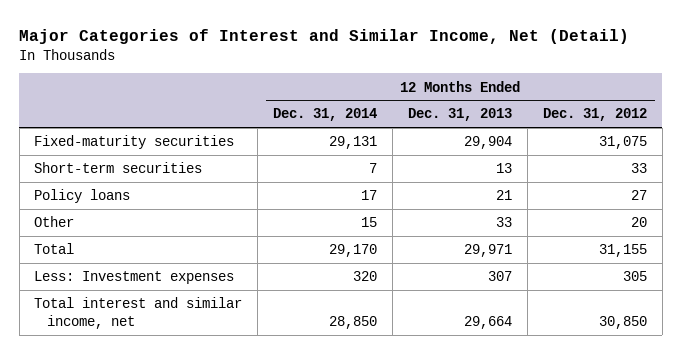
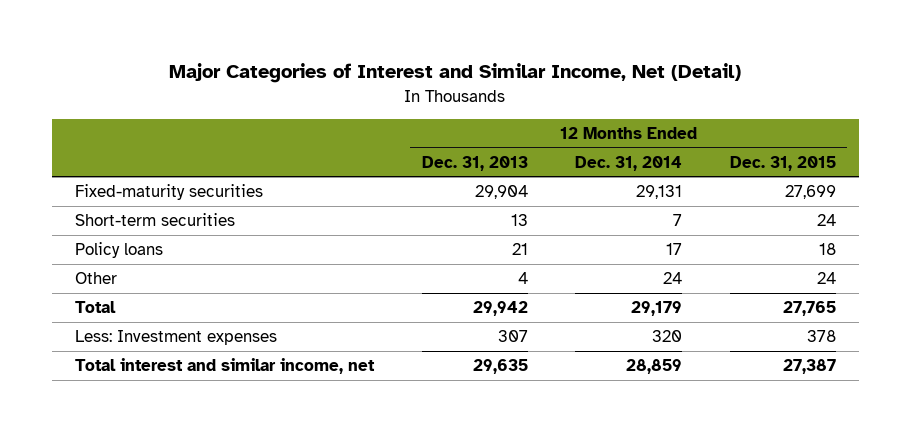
[543,108,648,122] Dec. 31, 2012 -> none
none -> [729,155,836,171] Dec. 31, 2015
[361,217,378,228] 15 -> [663,272,683,285] 24
[496,217,513,228] 33 -> [517,272,528,285] 4
[329,244,378,258] 29,170 -> [631,301,683,317] 29,179
[464,244,513,258] 29,971 -> [472,301,528,317] 29,942
[329,315,378,329] 28,850 -> [626,359,683,375] 28,859
[464,315,513,329] 29,664 -> [472,359,528,375] 29,635

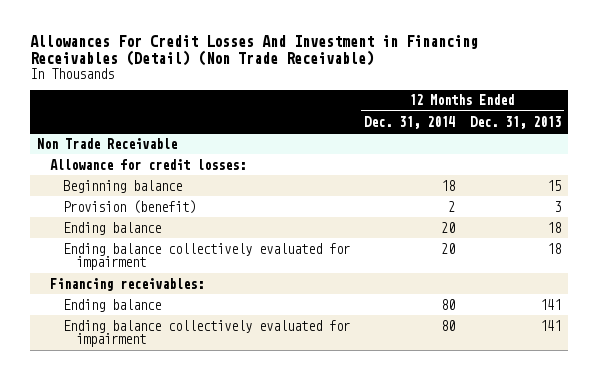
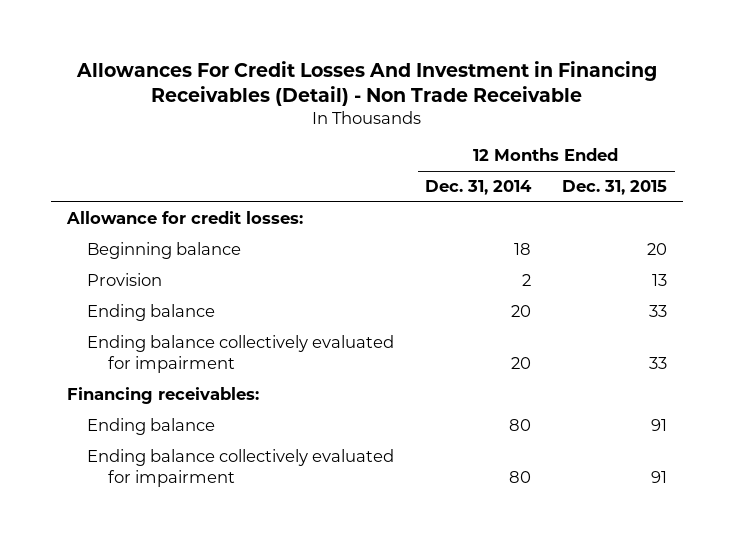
[30,35,479,67] Allowances For Credit Losses And Investment in Financing Receivables (Detail) (Non Trade Receivable) -> [76,60,658,106] Allowances For Credit Losses And Investment in Financing Receivables (Detail) - Non Trade Receivable
[469,115,561,129] Dec. 31, 2013 -> none
none -> [562,180,668,196] Dec. 31, 2015
[37,137,178,149] Non Trade Receivable -> none
[62,199,196,214] Provision (benefit) -> [87,273,163,287] Provision

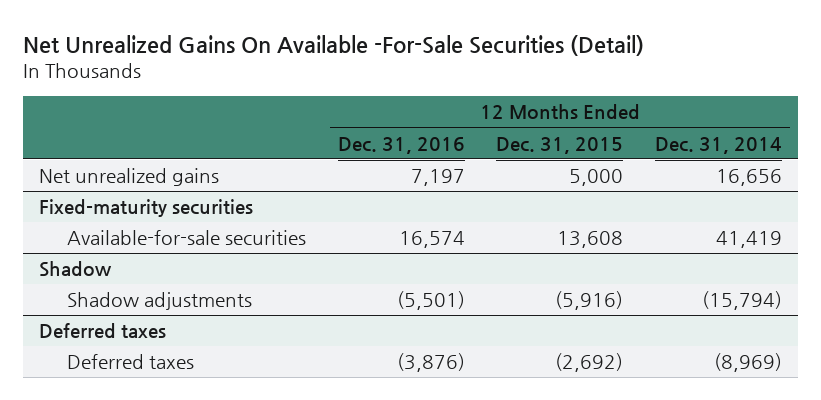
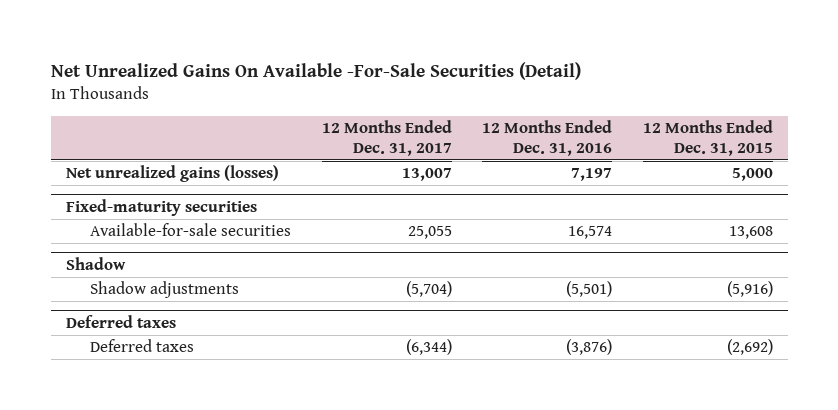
[654,136,782,154] Dec. 31, 2014 -> none
none -> [321,119,452,156] 12 Months Ended Dec. 31, 2017
[39,168,220,187] Net unrealized gains -> [65,165,279,183] Net unrealized gains (losses)

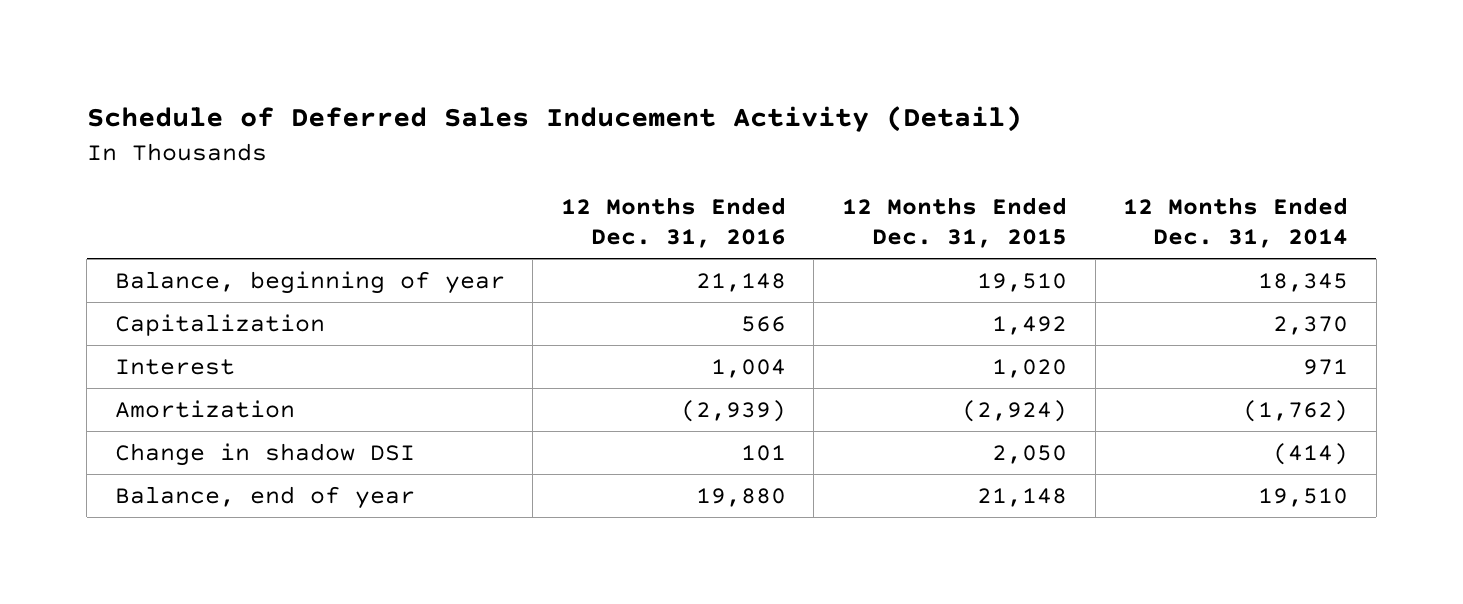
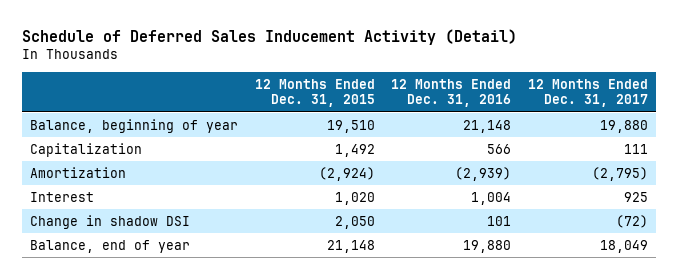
[1123,197,1349,248] 12 Months Ended Dec. 31, 2014 -> none
none -> [527,78,648,108] 12 Months Ended Dec. 31, 2017
[114,359,235,376] Interest -> [30,191,95,202] Interest

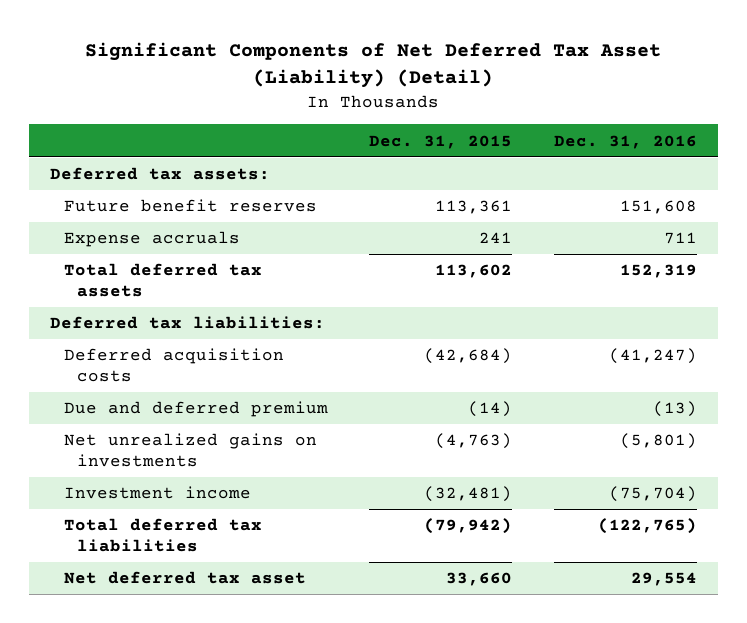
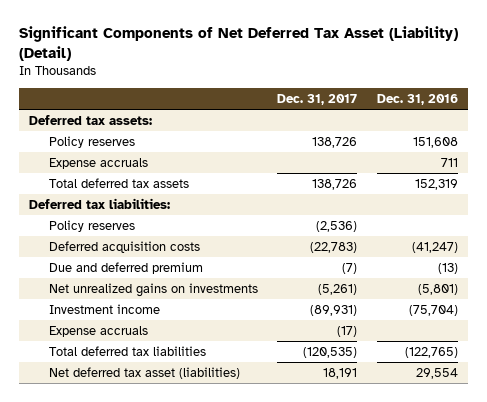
[369,134,513,149] Dec. 31, 2015 -> none
none -> [277,93,358,105] Dec. 31, 2017
[63,199,317,213] Future benefit reserves -> [48,135,135,148] Policy reserves
none -> [48,219,135,232] Policy reserves
none -> [48,325,148,337] Expense accruals
[63,571,306,585] Net deferred tax asset -> [48,366,240,379] Net deferred tax asset (liabilities)

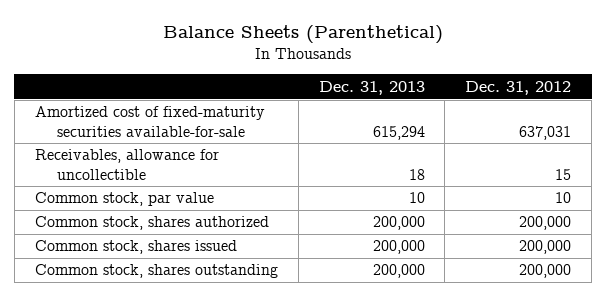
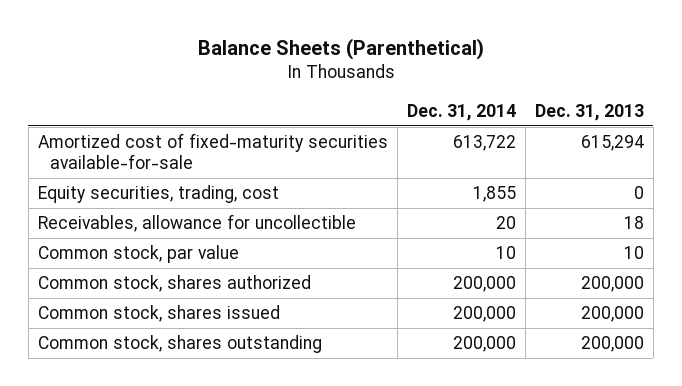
[465,80,572,95] Dec. 31, 2012 -> none
none -> [406,103,516,121] Dec. 31, 2014
none -> [37,185,279,204] Equity securities, trading, cost

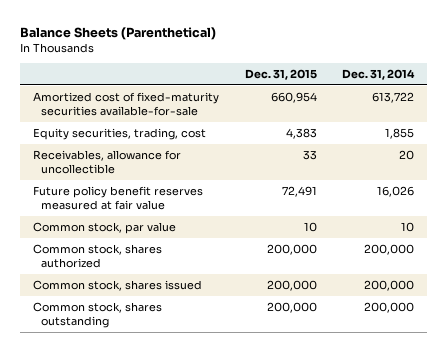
[534,103,644,121] Dec. 31, 2013 -> none
none -> [244,69,317,81] Dec. 31, 2015
none -> [33,185,204,210] Future policy benefit reserves measured at fair value

